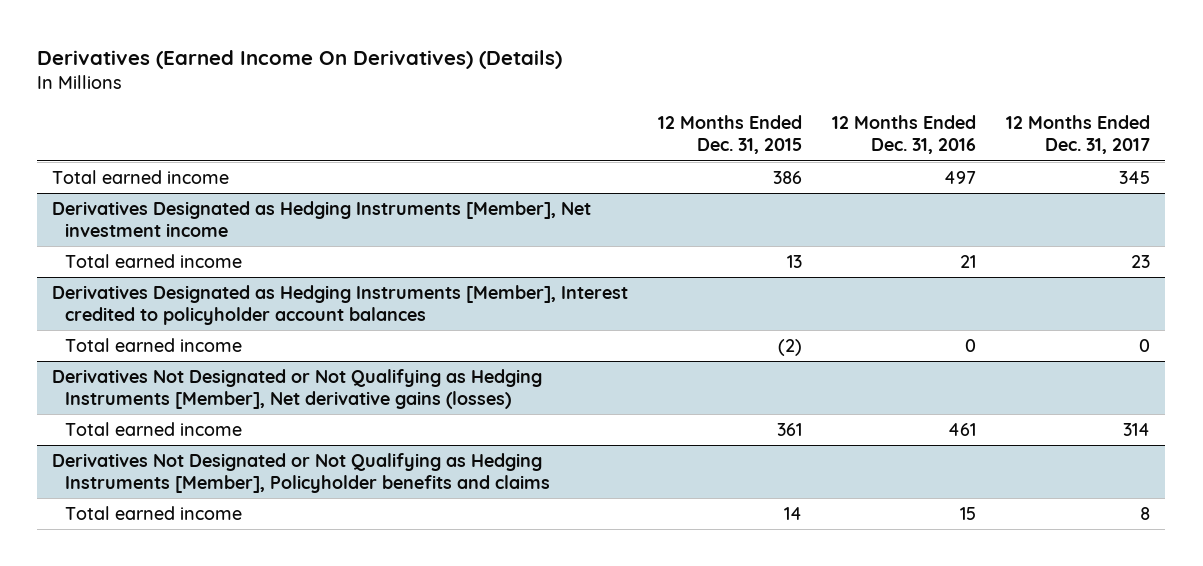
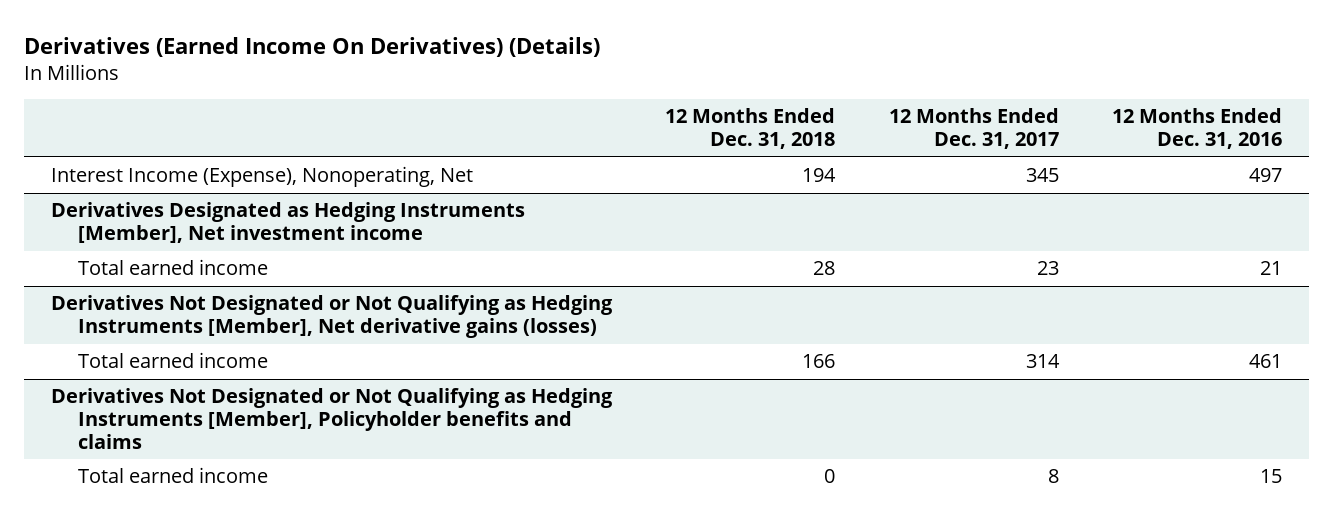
[658,115,803,155] 12 Months Ended Dec. 31, 2015 -> none
none -> [665,108,836,150] 12 Months Ended Dec. 31, 2018
[52,169,230,184] Total earned income -> [50,166,473,188] Interest Income (Expense), Nonoperating, Net
[52,284,629,326] Derivatives Designated as Hedging Instruments [Member], Interest credited to policyholder account balances -> none
[65,337,243,352] Total earned income -> none

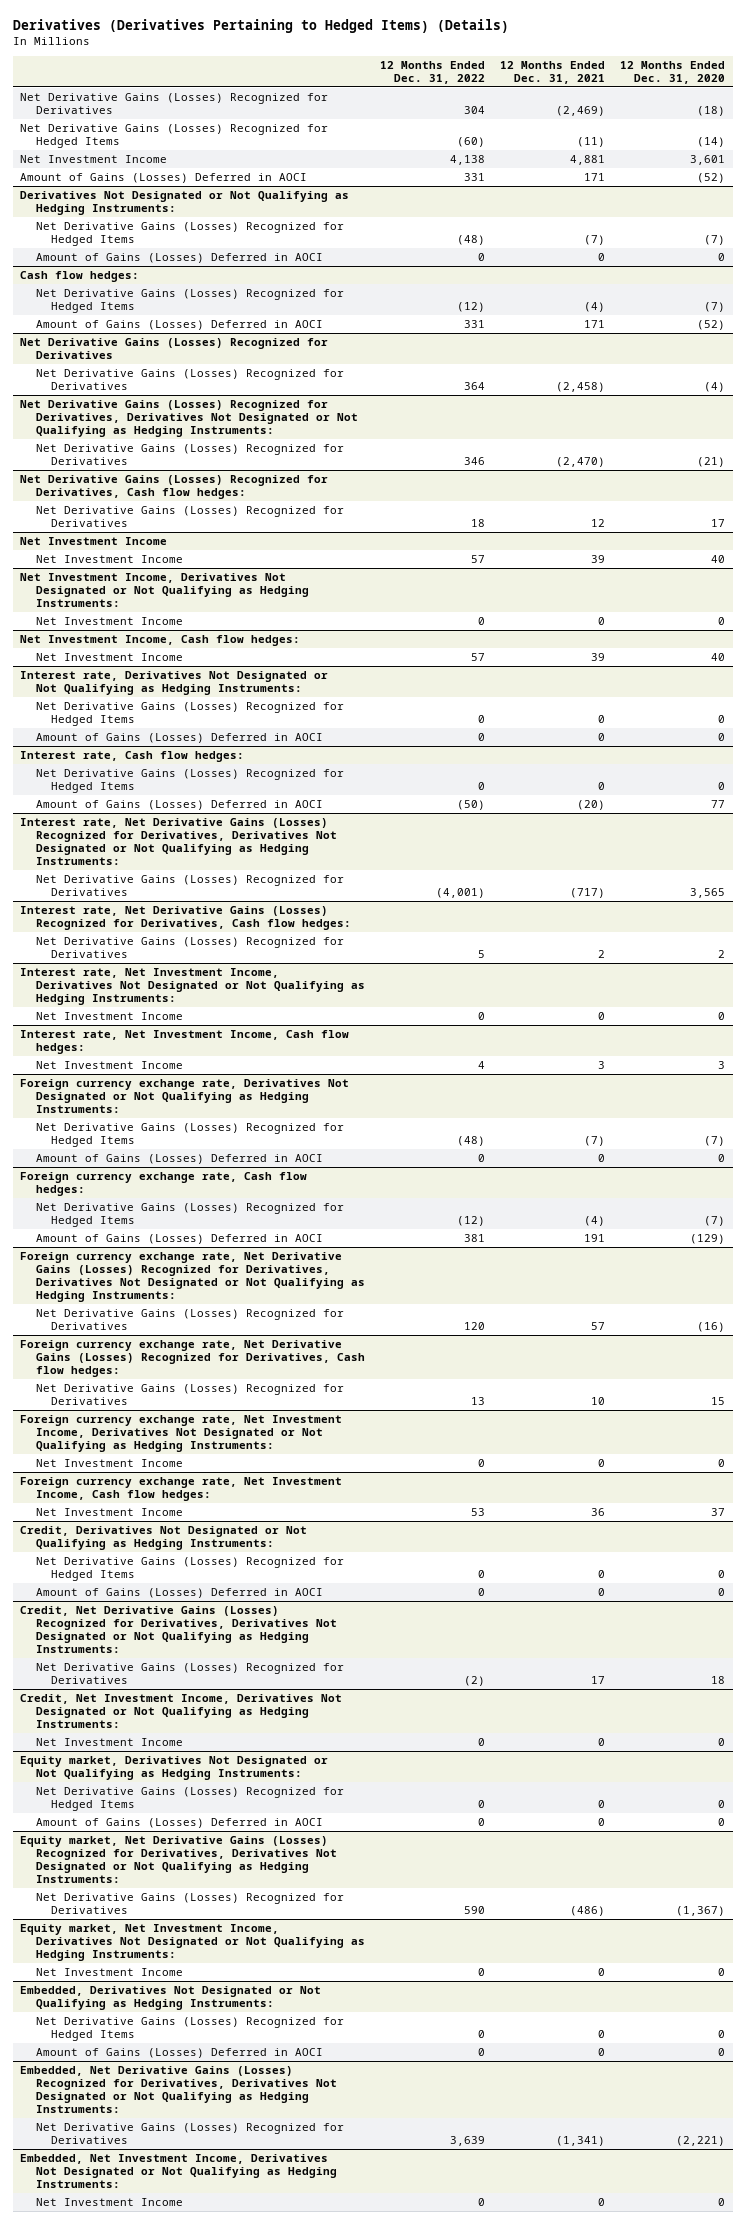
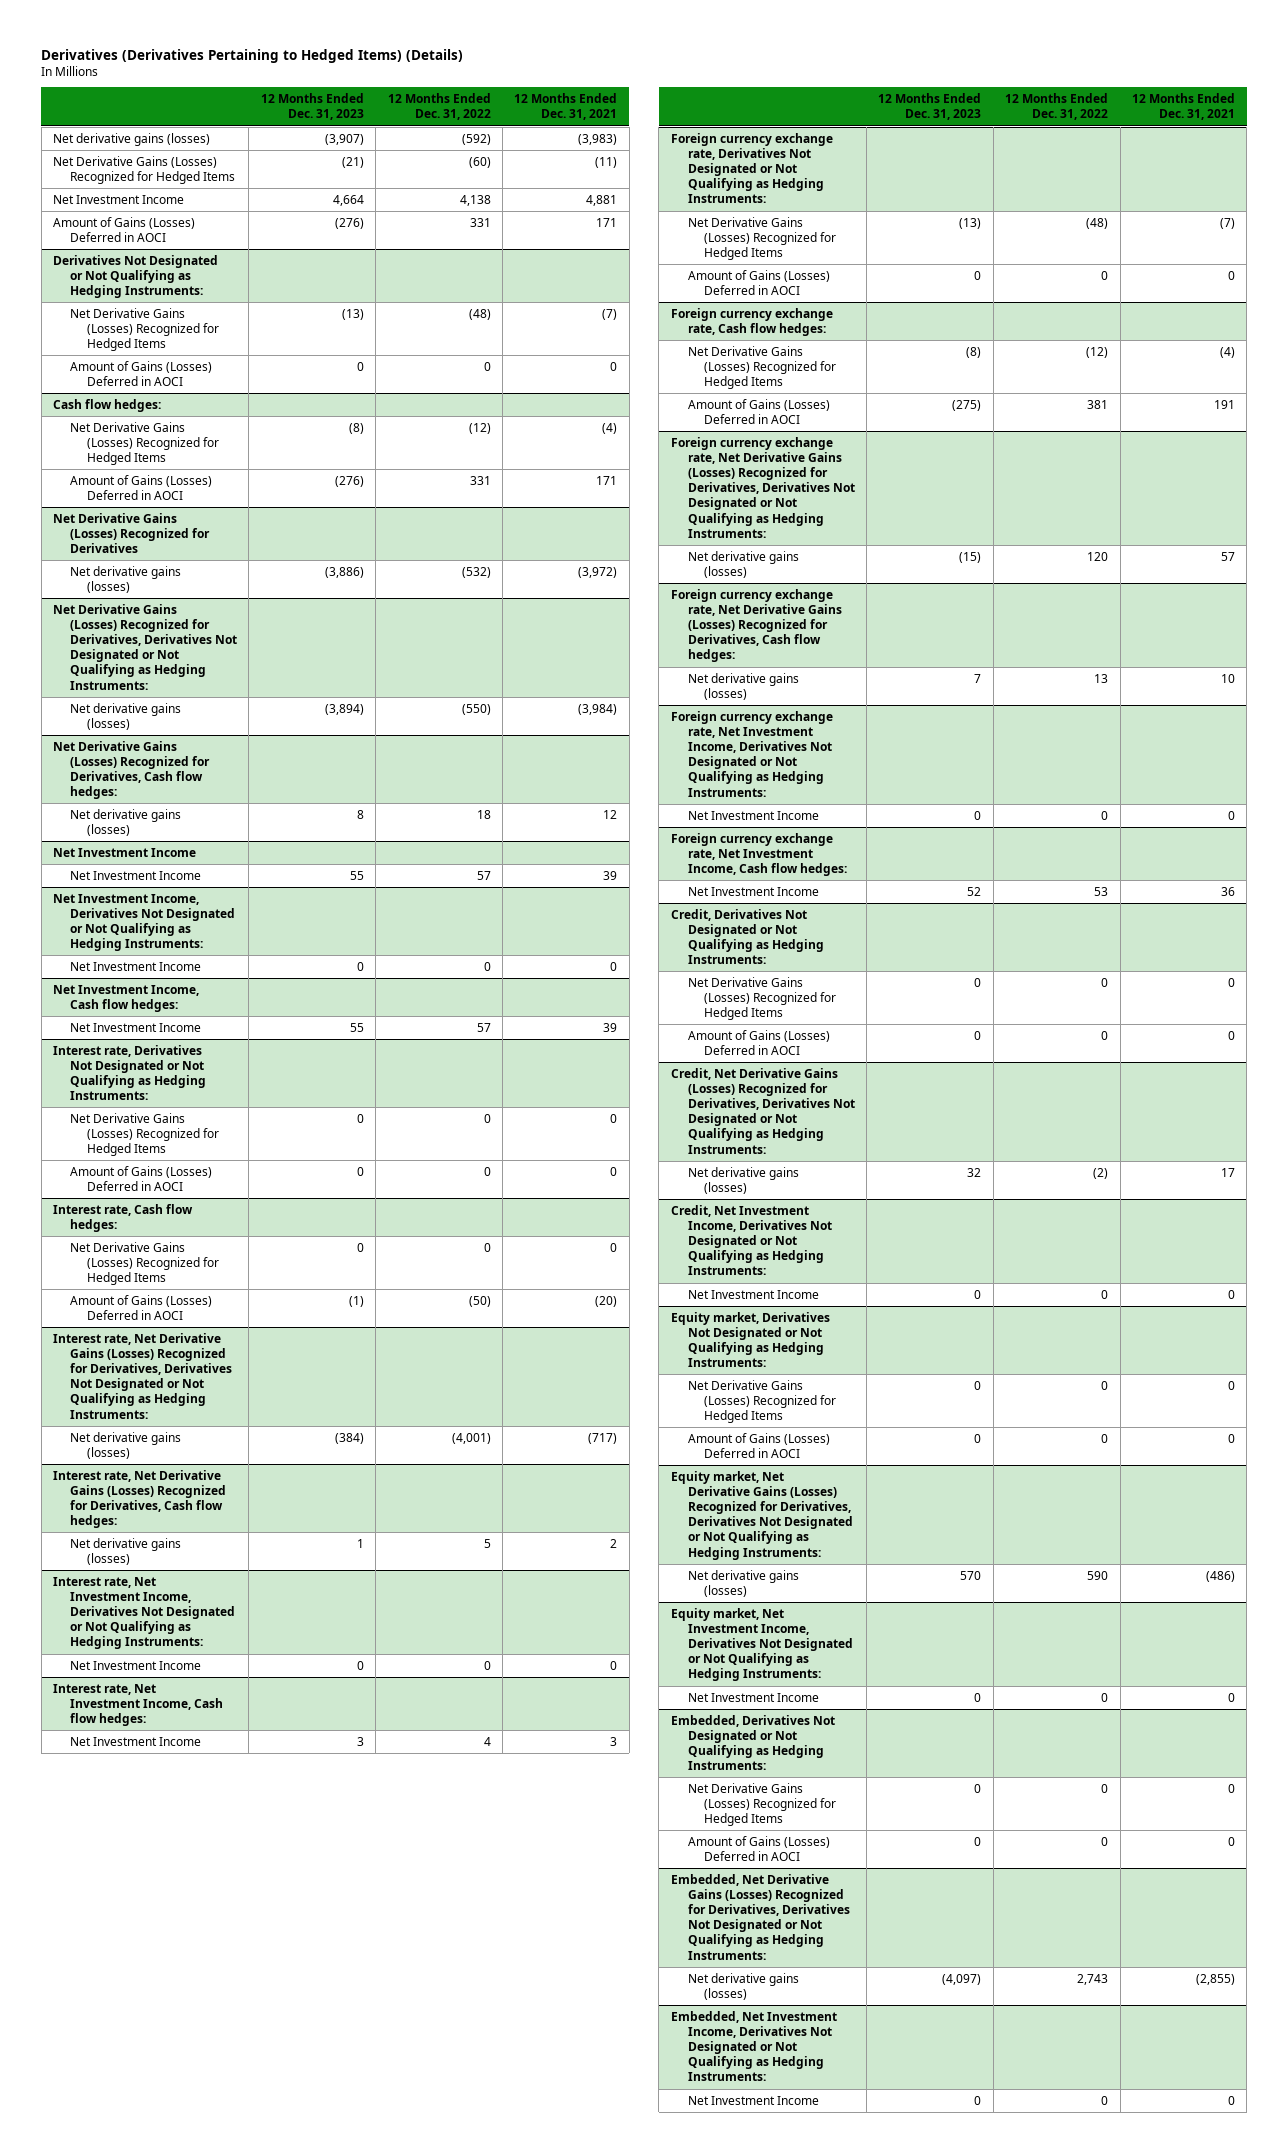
[620,60,726,84] 12 Months Ended Dec. 31, 2020 -> none
none -> [260,93,364,121] 12 Months Ended Dec. 31, 2023
[20,92,329,114] Net Derivative Gains (Losses) Recognized for Derivatives -> [53,132,211,146] Net derivative gains (losses)
[463,105,485,114] 304 -> [461,133,491,145] (592)
[556,105,606,116] (2,469) -> [578,133,618,145] (3,983)
[35,368,344,390] Net Derivative Gains (Losses) Recognized for Derivatives -> [69,565,181,593] Net derivative gains (losses)
[463,381,485,390] 364 -> [461,566,491,578] (532)
[556,381,606,392] (2,458) -> [578,566,618,578] (3,972)
[35,443,344,465] Net Derivative Gains (Losses) Recognized for Derivatives -> [69,702,181,730] Net derivative gains (losses)
[463,456,485,465] 346 -> [461,703,491,715] (550)
[556,456,606,467] (2,470) -> [578,703,618,715] (3,984)
[35,505,344,527] Net Derivative Gains (Losses) Recognized for Derivatives -> [69,808,181,836] Net derivative gains (losses)
[35,874,344,896] Net Derivative Gains (Losses) Recognized for Derivatives -> [69,1431,181,1459] Net derivative gains (losses)
[35,936,344,958] Net Derivative Gains (Losses) Recognized for Derivatives -> [69,1537,181,1565] Net derivative gains (losses)
[35,1308,344,1330] Net Derivative Gains (Losses) Recognized for Derivatives -> [687,550,799,578] Net derivative gains (losses)
[35,1383,344,1405] Net Derivative Gains (Losses) Recognized for Derivatives -> [687,672,799,700] Net derivative gains (losses)
[35,1662,344,1684] Net Derivative Gains (Losses) Recognized for Derivatives -> [687,1166,799,1194] Net derivative gains (losses)
[35,1892,344,1914] Net Derivative Gains (Losses) Recognized for Derivatives -> [687,1569,799,1597] Net derivative gains (losses)
[35,2122,344,2144] Net Derivative Gains (Losses) Recognized for Derivatives -> [687,1972,799,2000] Net derivative gains (losses)
[449,2135,485,2146] 3,639 -> [1077,1973,1109,1985] 2,743
[556,2135,606,2146] (1,341) -> [1196,1973,1236,1985] (2,855)

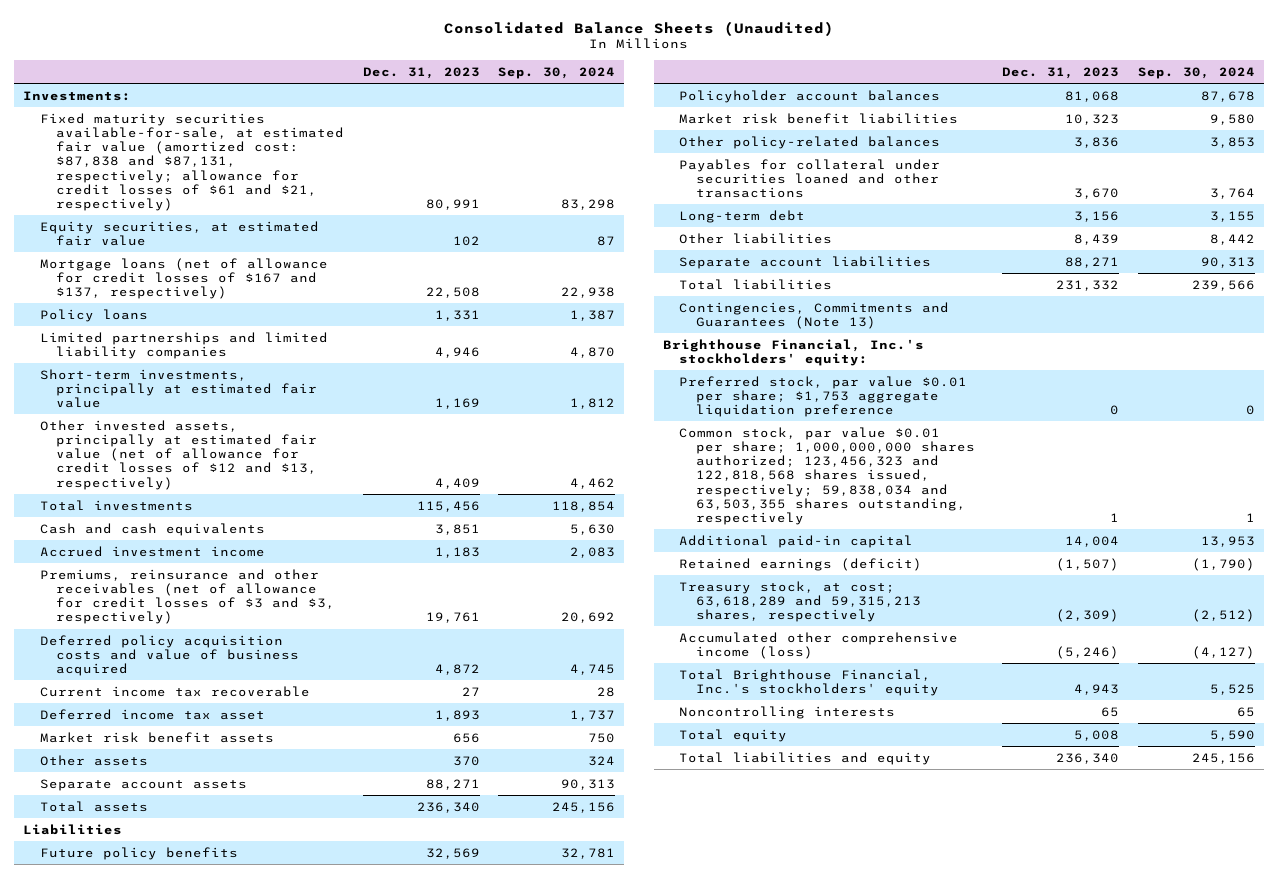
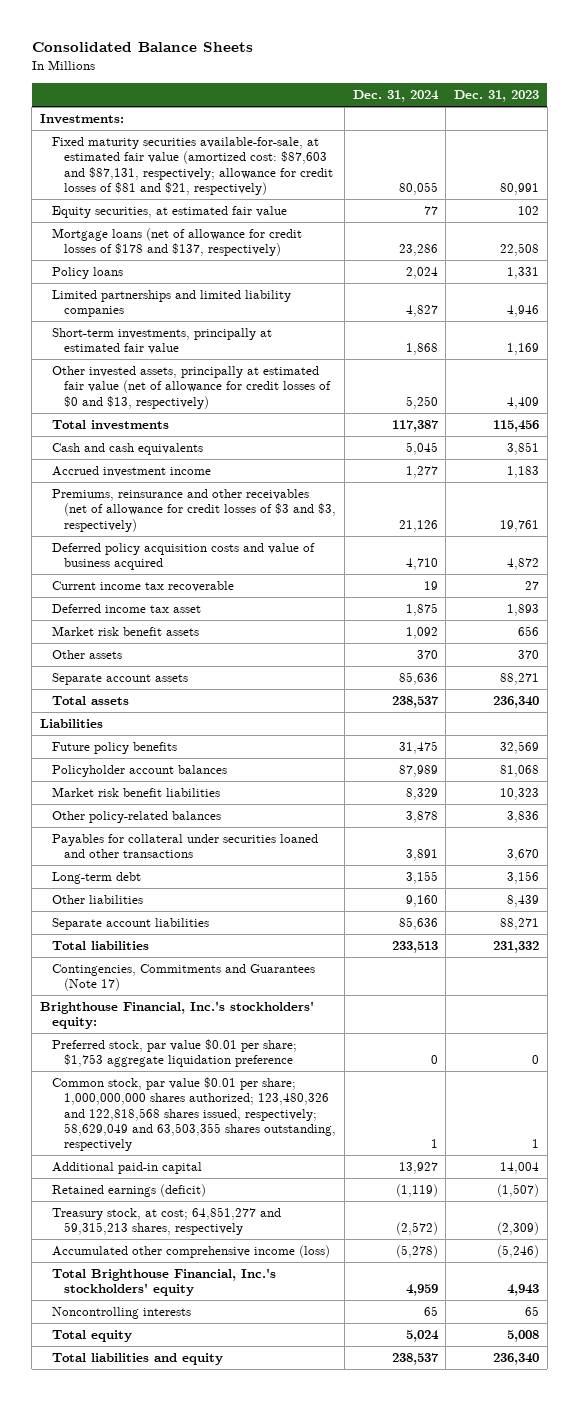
[444,20,835,36] Consolidated Balance Sheets (Unaudited) -> [31,42,253,53] Consolidated Balance Sheets
[498,66,616,79] Sep. 30, 2024 -> none
none -> [352,89,439,102] Dec. 31, 2024
[39,112,345,212] Fixed maturity securities available-for-sale, at estimated fair value (amortized cost: $87,838 and $87,131, respectively; allowance for credit losses of $61 and $21, respectively) -> [52,137,334,195] Fixed maturity securities available-for-sale, at estimated fair value (amortized cost: $87,603 and $87,131, respectively; allowance for credit losses of $81 and $21, respectively)
[39,257,328,300] Mortgage loans (net of allowance for credit losses of $167 and $137, respectively) -> [52,228,303,257] Mortgage loans (net of allowance for credit losses of $178 and $137, respectively)
[39,419,318,490] Other invested assets, principally at estimated fair value (net of allowance for credit losses of $12 and $13, respectively) -> [52,366,332,409] Other invested assets, principally at estimated fair value (net of allowance for credit losses of $0 and $13, respectively)
[679,301,950,329] Contingencies, Commitments and Guarantees (Note 13) -> [52,964,316,992] Contingencies, Commitments and Guarantees (Note 17)
[679,426,975,526] Common stock, par value $0.01 per share; 1,000,000,000 shares authorized; 123,456,323 and 122,818,568 shares issued, respectively; 59,838,034 and 63,503,355 shares outstanding, respectively -> [52,1077,337,1151] Common stock, par value $0.01 per share; 1,000,000,000 shares authorized; 123,480,326 and 122,818,568 shares issued, respectively; 58,629,049 and 63,503,355 shares outstanding, respectively
[679,580,921,623] Treasury stock, at cost; 63,618,289 and 59,315,213 shares, respectively -> [52,1207,282,1236] Treasury stock, at cost; 64,851,277 and 59,315,213 shares, respectively

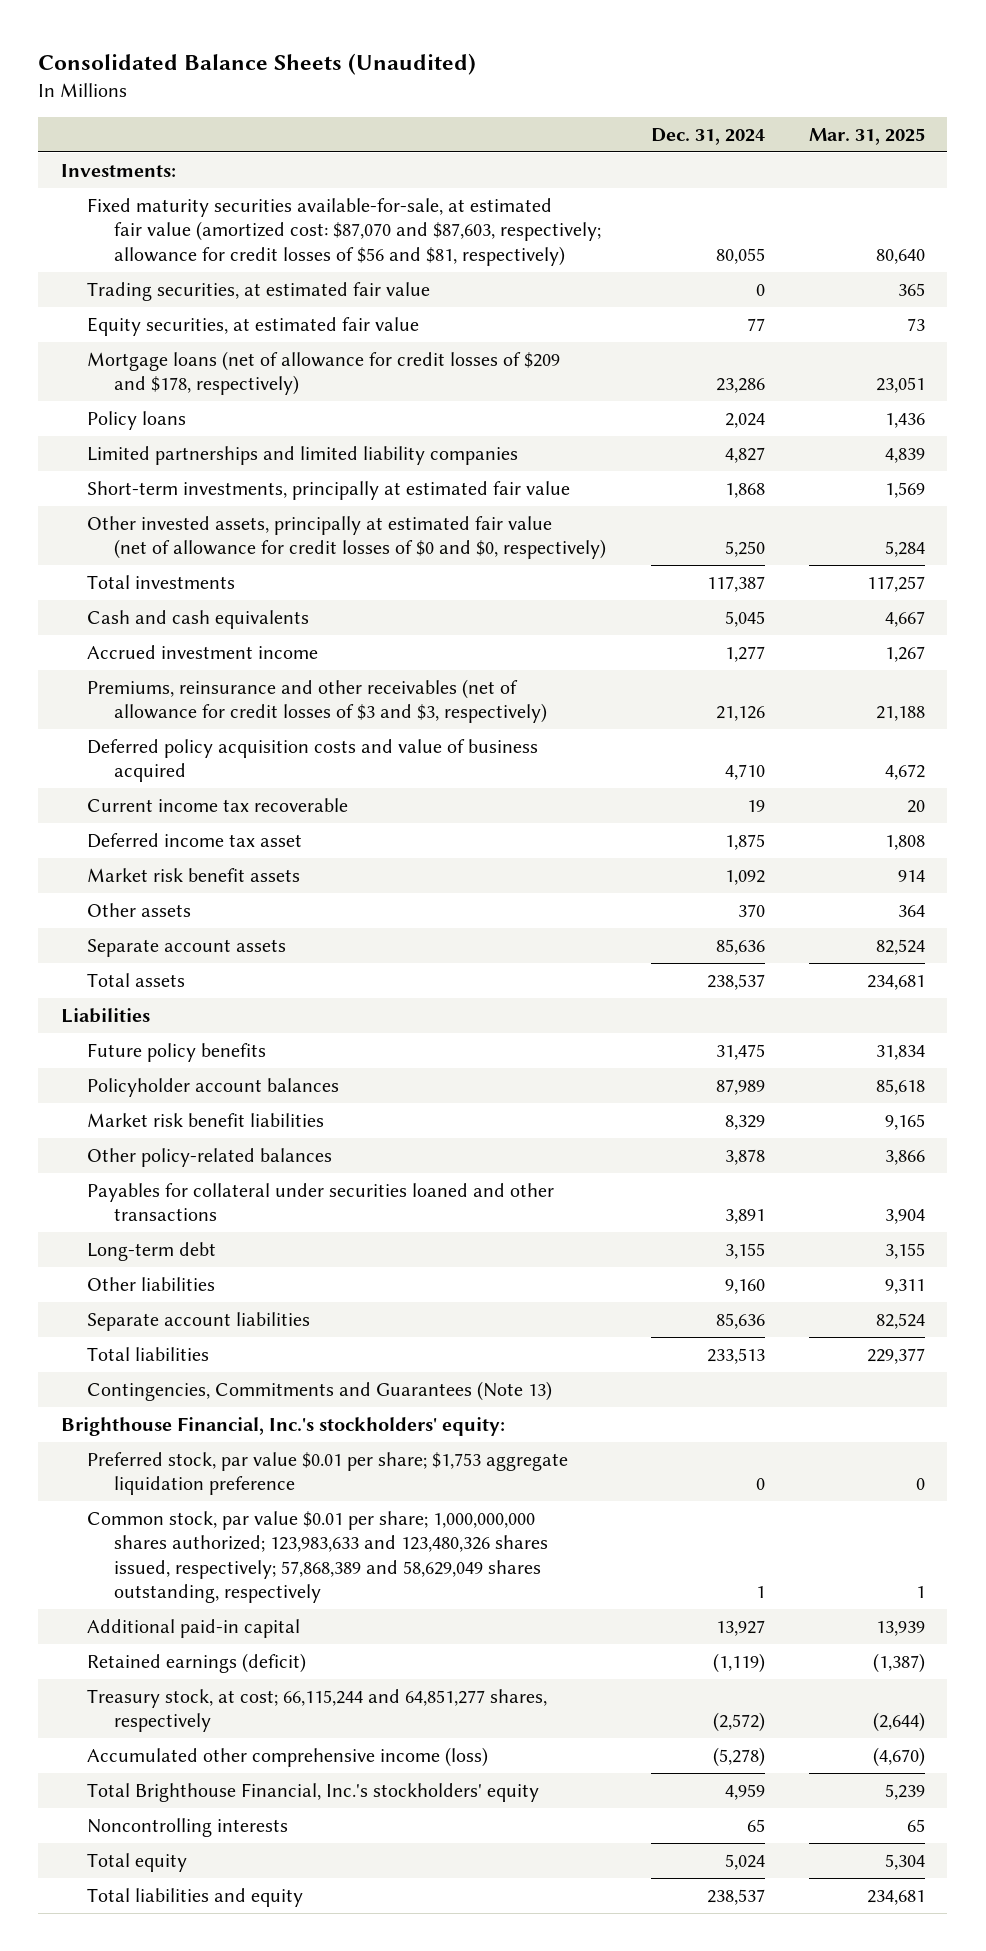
[31,42,253,53] Consolidated Balance Sheets -> [38,52,477,75] Consolidated Balance Sheets (Unaudited)
[454,89,540,102] Dec. 31, 2023 -> none
none -> [809,127,926,145] Mar. 31, 2025
[52,137,334,195] Fixed maturity securities available-for-sale, at estimated fair value (amortized cost: $87,603 and $87,131, respectively; allowance for credit losses of $81 and $21, respectively) -> [87,197,601,266] Fixed maturity securities available-for-sale, at estimated fair value (amortized cost: $87,070 and $87,603, respectively; allowance for credit losses of $56 and $81, respectively)
none -> [87,281,431,301] Trading securities, at estimated fair value
[52,228,303,257] Mortgage loans (net of allowance for credit losses of $178 and $137, respectively) -> [87,350,561,396] Mortgage loans (net of allowance for credit losses of $209 and $178, respectively)
[52,366,332,409] Other invested assets, principally at estimated fair value (net of allowance for credit losses of $0 and $13, respectively) -> [87,515,606,560] Other invested assets, principally at estimated fair value (net of allowance for credit losses of $0 and $0, respectively)
[52,964,316,992] Contingencies, Commitments and Guarantees (Note 17) -> [87,1380,553,1401] Contingencies, Commitments and Guarantees (Note 13)
[52,1077,337,1151] Common stock, par value $0.01 per share; 1,000,000,000 shares authorized; 123,480,326 and 122,818,568 shares issued, respectively; 58,629,049 and 63,503,355 shares outstanding, respectively -> [87,1510,548,1604] Common stock, par value $0.01 per share; 1,000,000,000 shares authorized; 123,983,633 and 123,480,326 shares issued, respectively; 57,868,389 and 58,629,049 shares outstanding, respectively
[52,1207,282,1236] Treasury stock, at cost; 64,851,277 and 59,315,213 shares, respectively -> [87,1688,548,1733] Treasury stock, at cost; 66,115,244 and 64,851,277 shares, respectively

